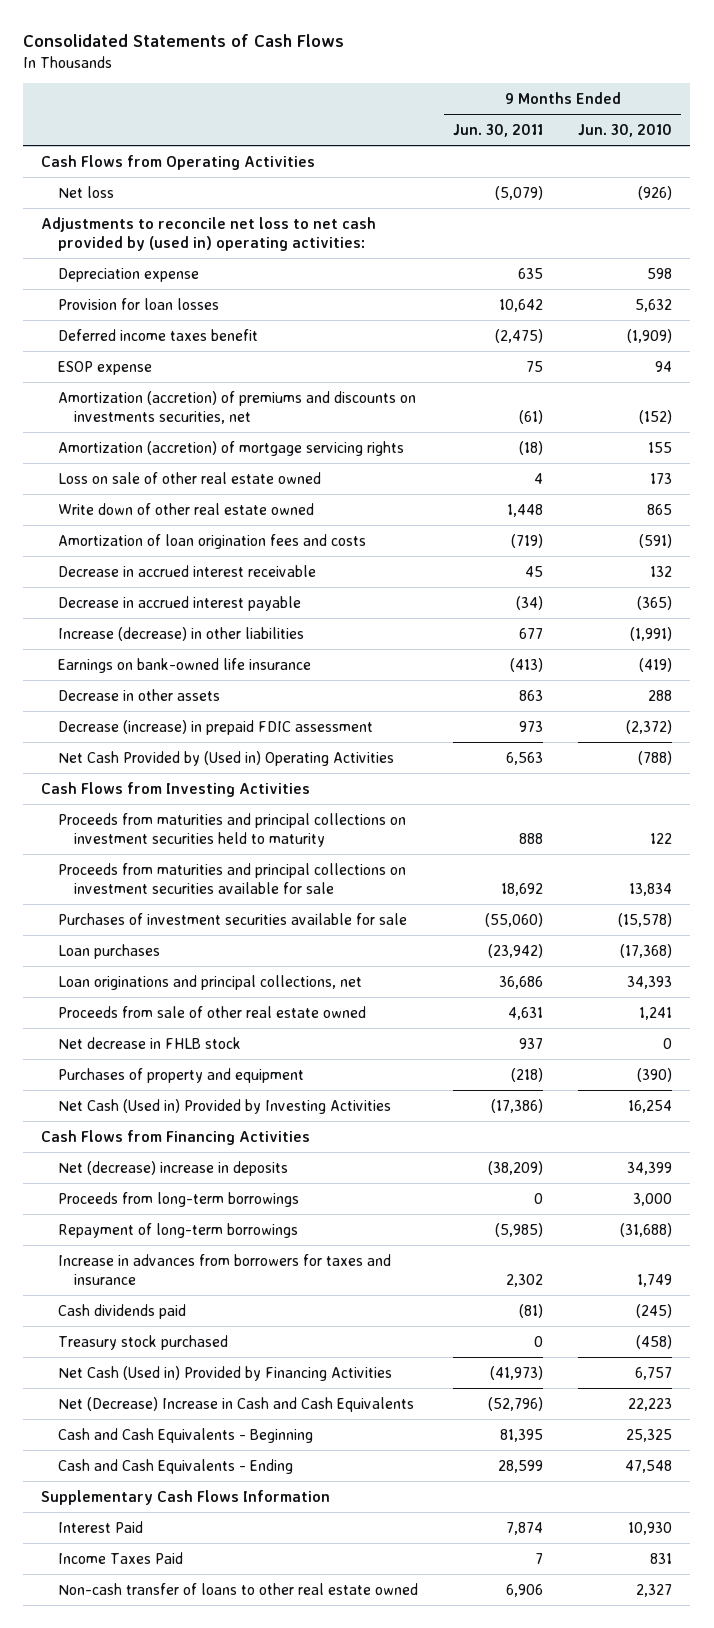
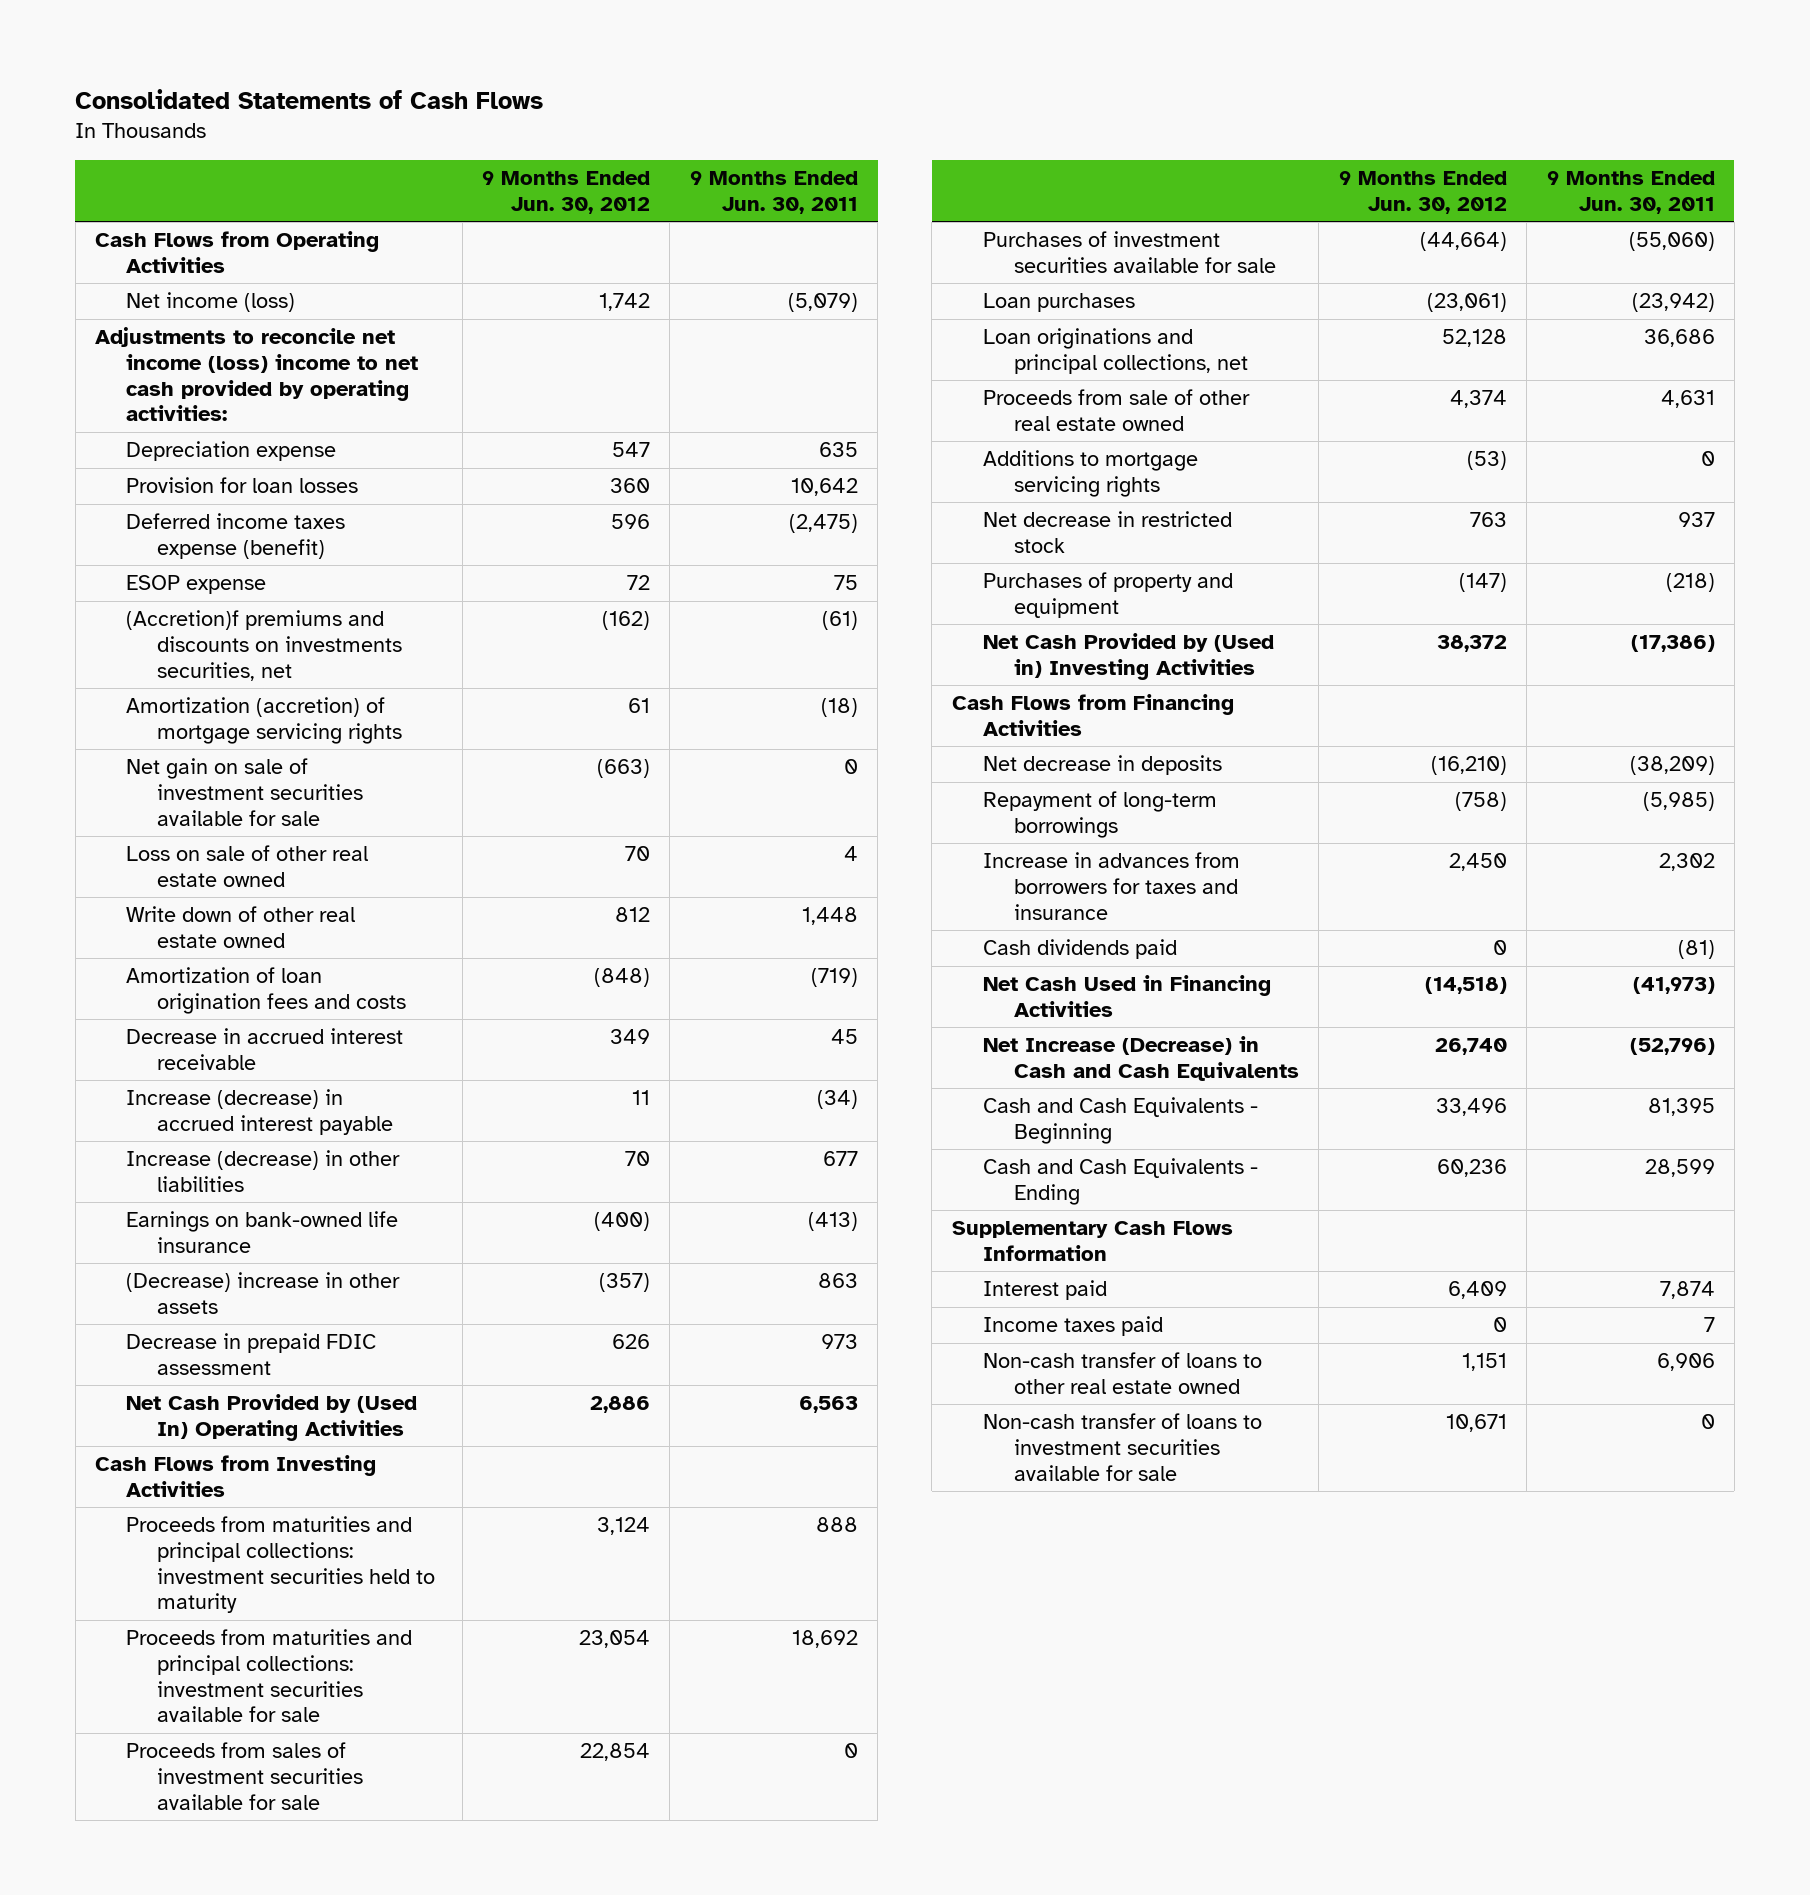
[578,123,673,137] Jun. 30, 2010 -> none
none -> [482,171,651,214] 9 Months Ended Jun. 30, 2012
[57,185,114,198] Net loss -> [126,292,296,313] Net income (loss)
[41,216,377,251] Adjustments to reconcile net loss to net cash provided by (used in) operating activities: -> [94,327,419,422] Adjustments to reconcile net income (loss) income to net cash provided by operating activities:
[57,328,258,341] Deferred income taxes benefit -> [126,513,346,559] Deferred income taxes expense (benefit)
[57,390,416,424] Amortization (accretion) of premiums and discounts on investments securities, net -> [126,610,403,681] (Accretion)f premiums and discounts on investments securities, net
none -> [126,758,364,826] Net gain on sale of investment securities available for sale
[57,595,301,611] Decrease in accrued interest payable -> [126,1089,394,1135] Increase (decrease) in accrued interest payable
[57,688,220,701] Decrease in other assets -> [126,1272,401,1314] (Decrease) increase in other assets
[57,719,373,735] Decrease (increase) in prepaid FDIC assessment -> [126,1333,377,1375] Decrease in prepaid FDIC assessment
[57,750,394,766] Net Cash Provided by (Used in) Operating Activities -> [126,1394,418,1441] Net Cash Provided by (Used In) Operating Activities
[57,812,406,847] Proceeds from maturities and principal collections on investment securities held to maturity -> [126,1516,436,1614] Proceeds from maturities and principal collections: investment securities held to maturity
[57,862,406,894] Proceeds from maturities and principal collections on investment securities available for sale -> [126,1629,413,1723] Proceeds from maturities and principal collections: investment securities available for sale
none -> [126,1742,364,1810] Proceeds from sales of investment securities available for sale
none -> [982,450,1198,497] Additions to mortgage servicing rights
[57,1036,241,1049] Net decrease in FHLB stock -> [982,511,1232,553] Net decrease in restricted stock
[57,1098,391,1114] Net Cash (Used in) Provided by Investing Activities -> [982,633,1274,680] Net Cash Provided by (Used in) Investing Activities
[57,1191,299,1207] Proceeds from long-term borrowings -> none
[57,1160,288,1176] Net (decrease) increase in deposits -> [982,755,1222,776] Net decrease in deposits
[57,1334,228,1350] Treasury stock purchased -> none
[57,1365,392,1381] Net Cash (Used in) Provided by Financing Activities -> [982,975,1271,1017] Net Cash Used in Financing Activities
[57,1396,414,1412] Net (Decrease) Increase in Cash and Cash Equivalents -> [982,1036,1300,1081] Net Increase (Decrease) in Cash and Cash Equivalents
[57,1520,143,1533] Interest Paid -> [982,1280,1107,1301] Interest paid
[57,1551,183,1564] Income Taxes Paid -> [982,1316,1163,1337] Income taxes paid
none -> [982,1413,1262,1481] Non-cash transfer of loans to investment securities available for sale

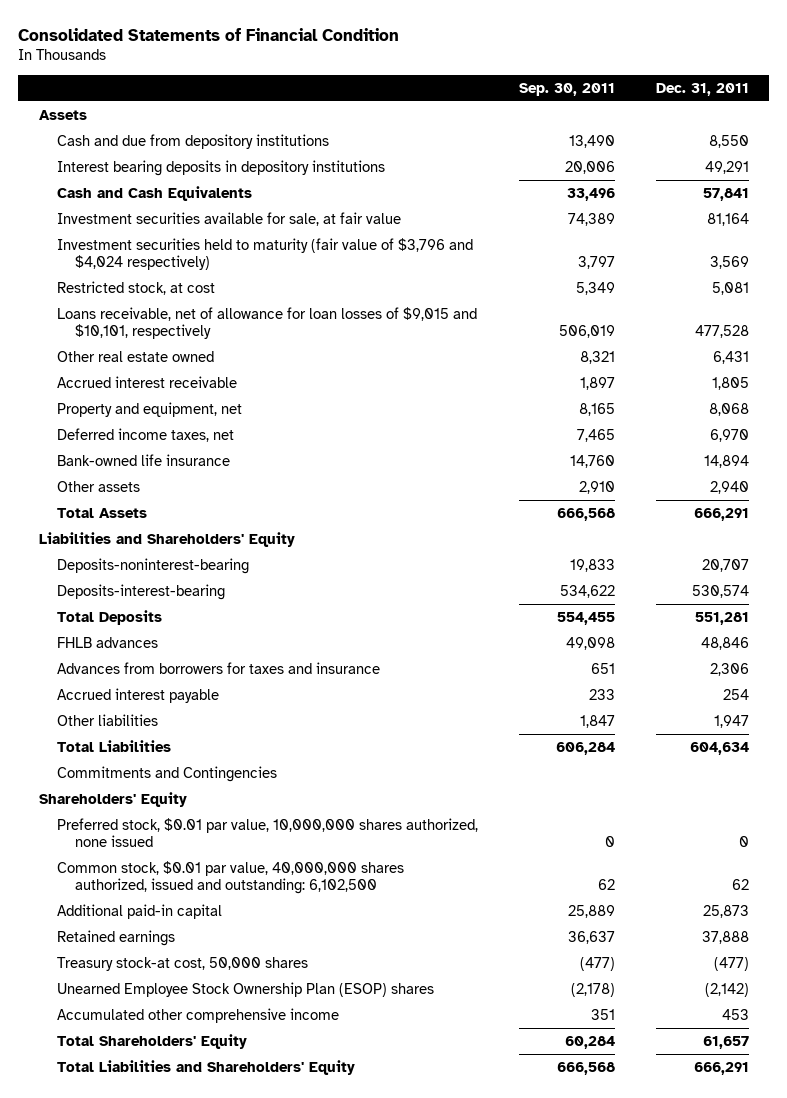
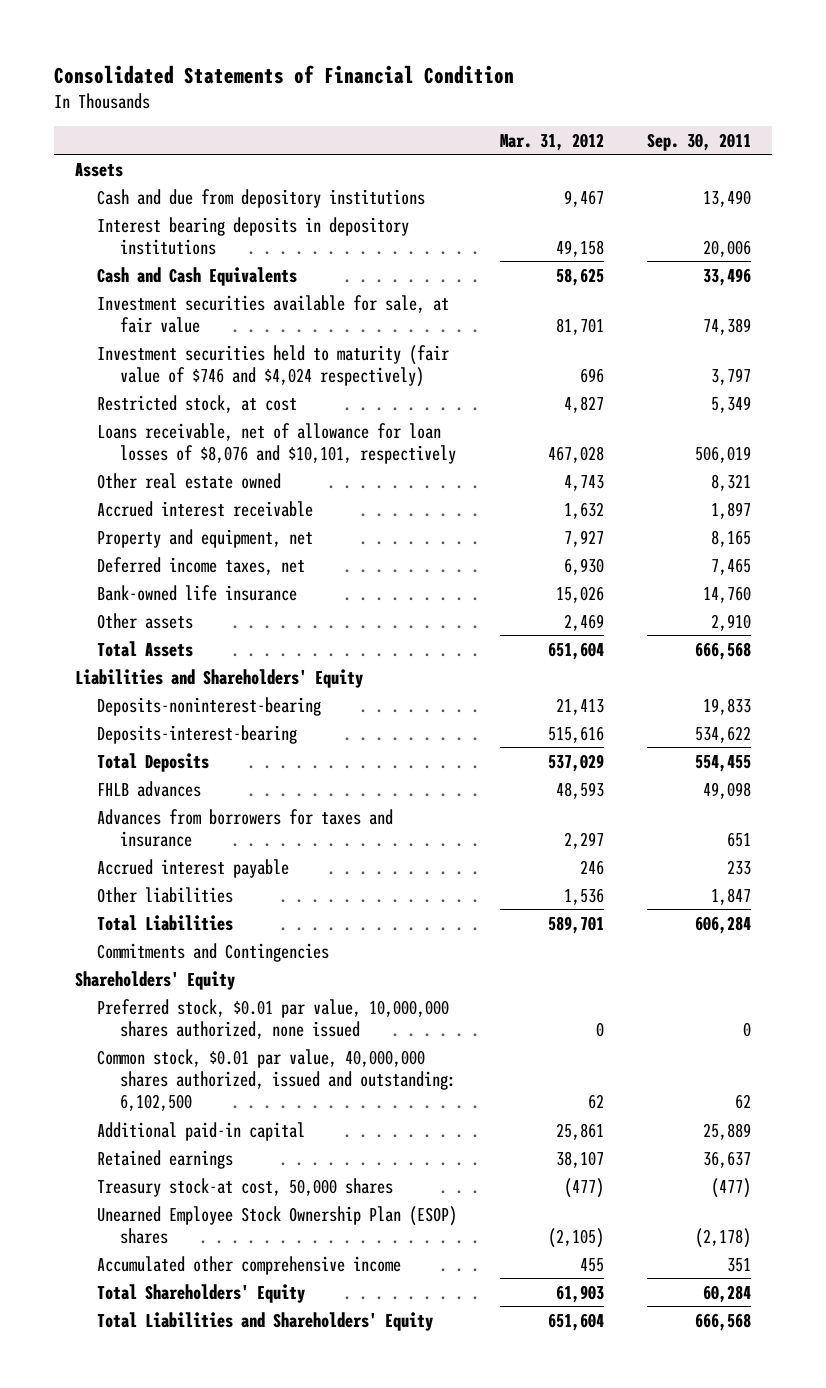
[655,82,749,96] Dec. 31, 2011 -> none
none -> [499,132,604,151] Mar. 31, 2012
[56,237,473,271] Investment securities held to maturity (fair value of $3,796 and $4,024 respectively) -> [97,344,450,387] Investment securities held to maturity (fair value of $746 and $4,024 respectively)
[56,306,477,340] Loans receivable, net of allowance for loan losses of $9,015 and $10,101, respectively -> [97,422,456,464] Loans receivable, net of allowance for loan losses of $8,076 and $10,101, respectively

